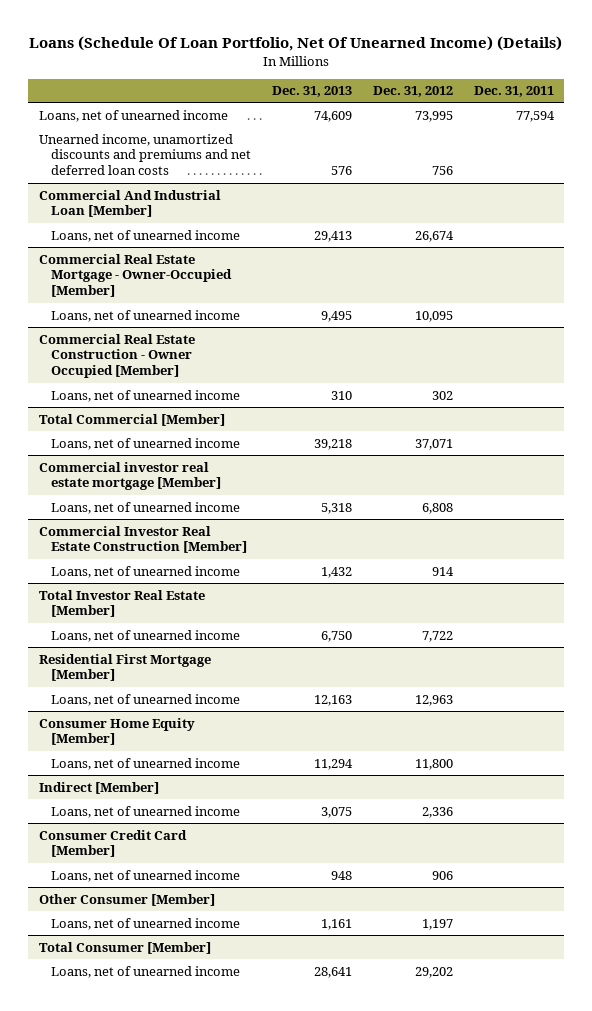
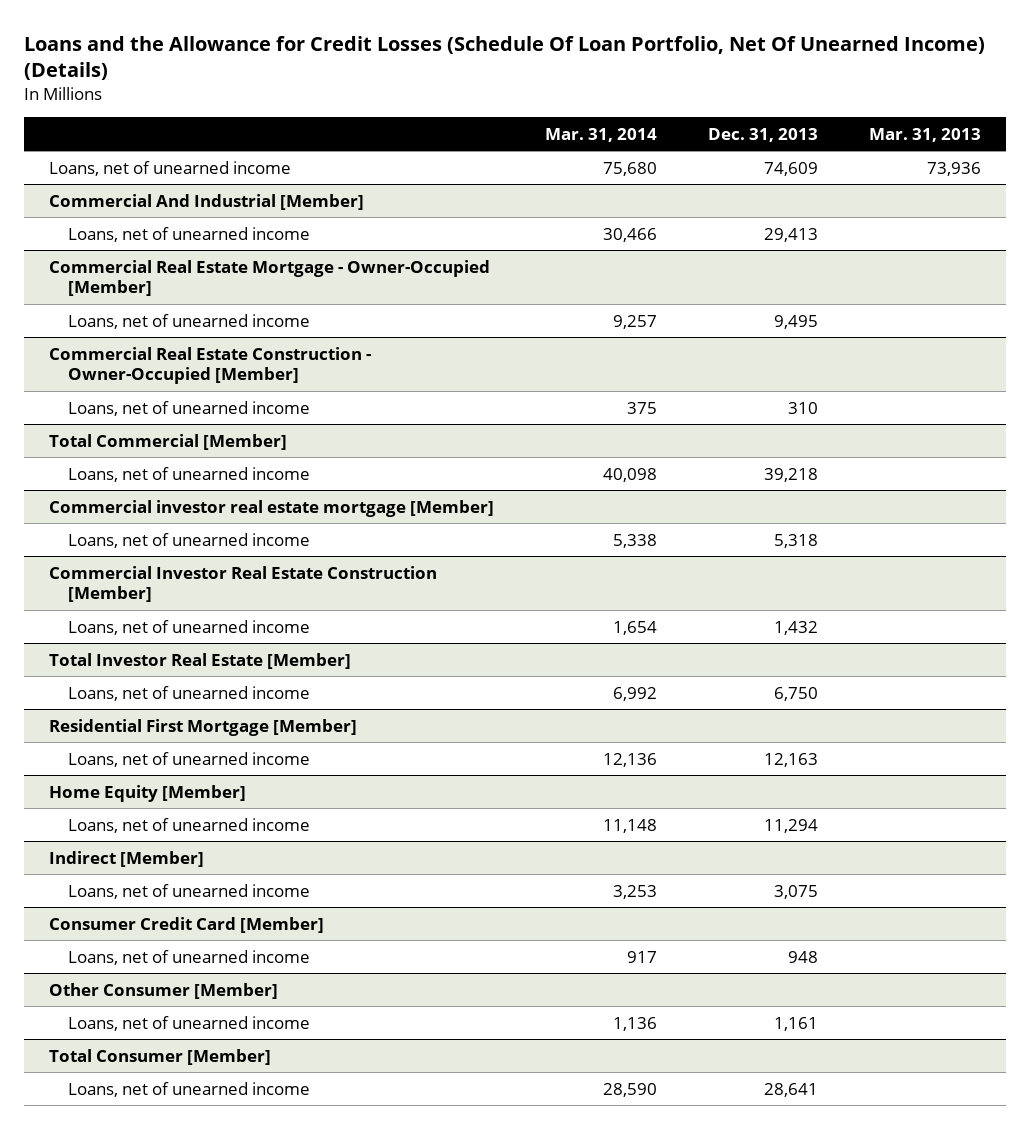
[29,36,563,52] Loans (Schedule Of Loan Portfolio, Net Of Unearned Income) (Details) -> [24,35,986,81] Loans and the Allowance for Credit Losses (Schedule Of Loan Portfolio, Net Of Unearned Income) (Details)
[372,86,453,98] Dec. 31, 2012 -> none
[473,86,554,98] Dec. 31, 2011 -> none
none -> [545,127,658,142] Mar. 31, 2014
none -> [869,127,982,142] Mar. 31, 2013
[38,133,252,176] Unearned income, unamortized discounts and premiums and net deferred loan costs -> none
[38,189,221,218] Commercial And Industrial Loan [Member] -> [49,193,365,210] Commercial And Industrial [Member]
[38,333,195,379] Commercial Real Estate Construction - Owner Occupied [Member] -> [49,346,372,385] Commercial Real Estate Construction - Owner-Occupied [Member]
[38,717,195,746] Consumer Home Equity [Member] -> [49,784,247,802] Home Equity [Member]

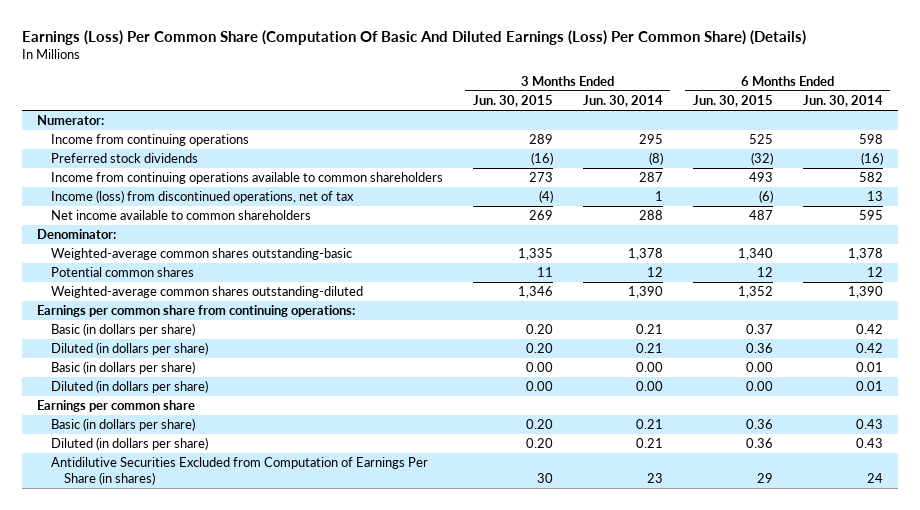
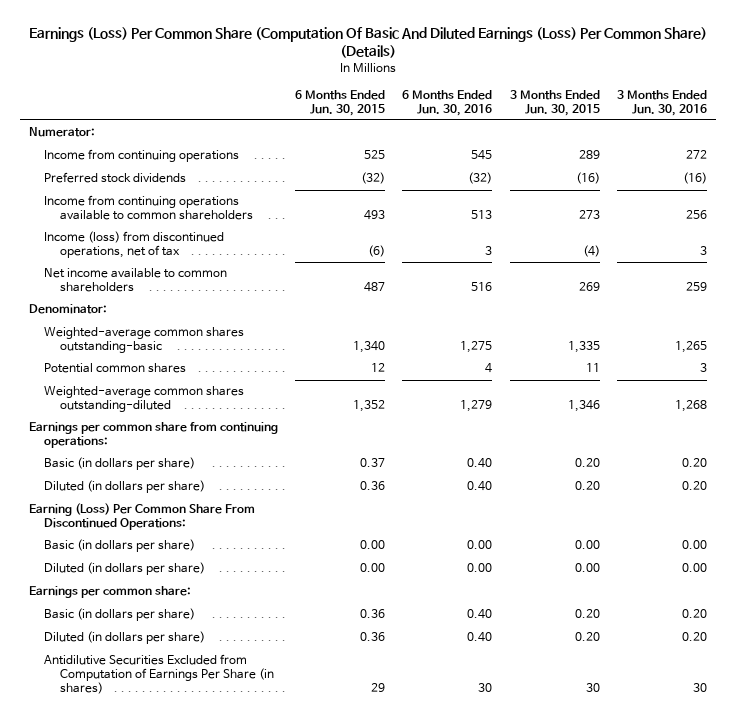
[582,95,663,108] Jun. 30, 2014 -> none
[802,95,883,108] Jun. 30, 2014 -> none
none -> [402,89,493,116] 6 Months Ended Jun. 30, 2016
none -> [617,89,708,116] 3 Months Ended Jun. 30, 2016
none -> [28,503,255,531] Earning (Loss) Per Common Share From Discontinued Operations:
[36,400,195,413] Earnings per common share -> [28,586,191,599] Earnings per common share:

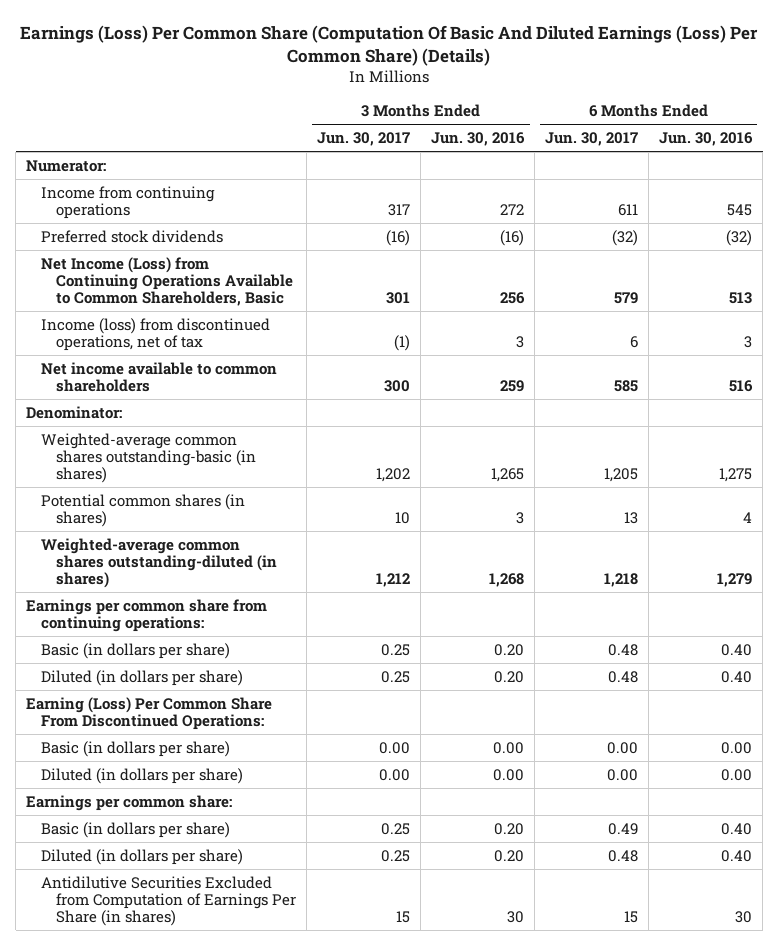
[295,89,386,116] 6 Months Ended Jun. 30, 2015 -> none
[509,89,600,116] 3 Months Ended Jun. 30, 2015 -> none
none -> [317,131,411,146] Jun. 30, 2017
none -> [545,131,639,146] Jun. 30, 2017
[44,195,253,221] Income from continuing operations available to common shareholders -> [41,256,294,307] Net Income (Loss) from Continuing Operations Available to Common Shareholders, Basic
[44,327,245,354] Weighted-average common shares outstanding-basic -> [41,432,257,484] Weighted-average common shares outstanding-basic (in shares)
[44,363,187,374] Potential common shares -> [41,493,246,528] Potential common shares (in shares)
[44,386,245,413] Weighted-average common shares outstanding-diluted -> [41,537,278,589] Weighted-average common shares outstanding-diluted (in shares)

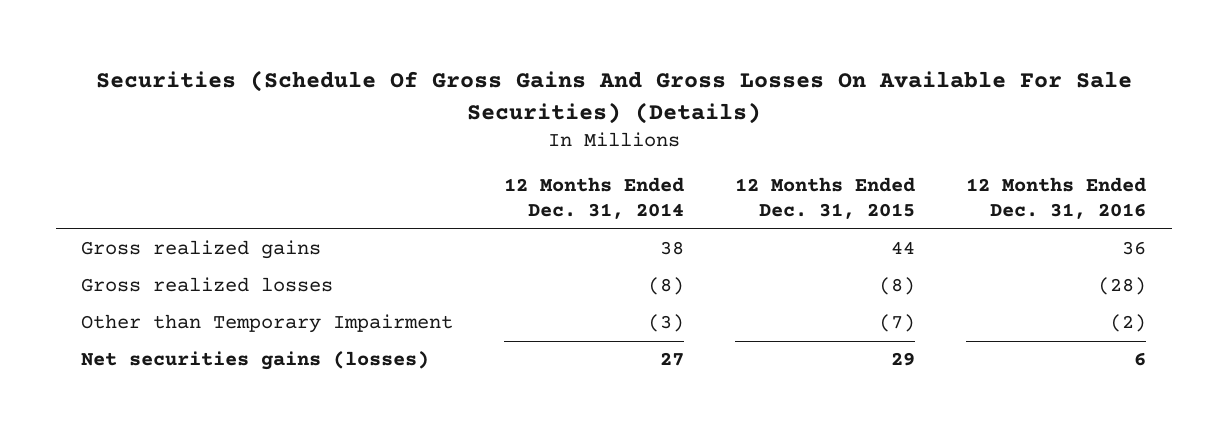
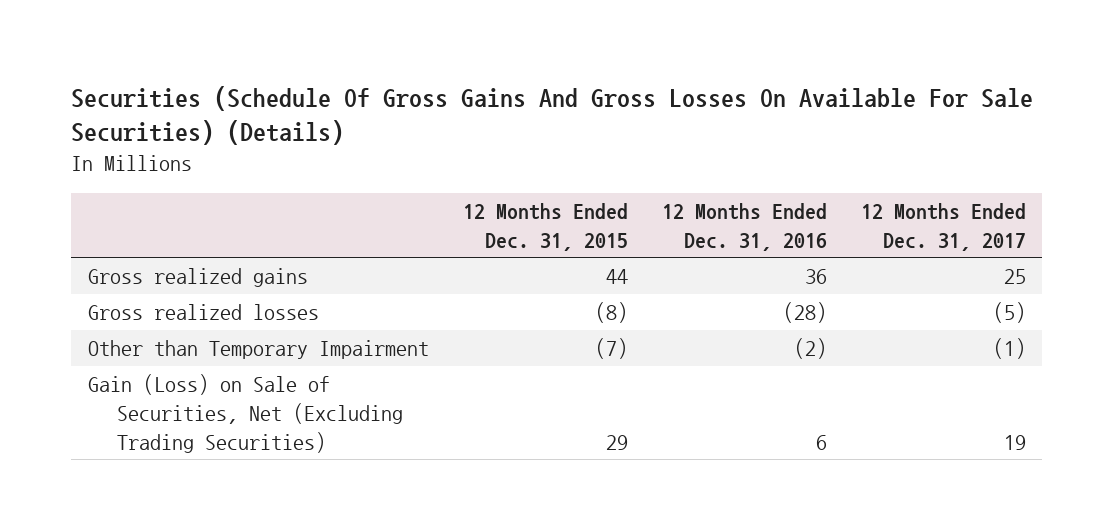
[504,176,685,220] 12 Months Ended Dec. 31, 2014 -> none
none -> [860,202,1026,251] 12 Months Ended Dec. 31, 2017
[81,351,430,371] Net securities gains (losses) -> [88,374,404,453] Gain (Loss) on Sale of Securities, Net (Excluding Trading Securities)

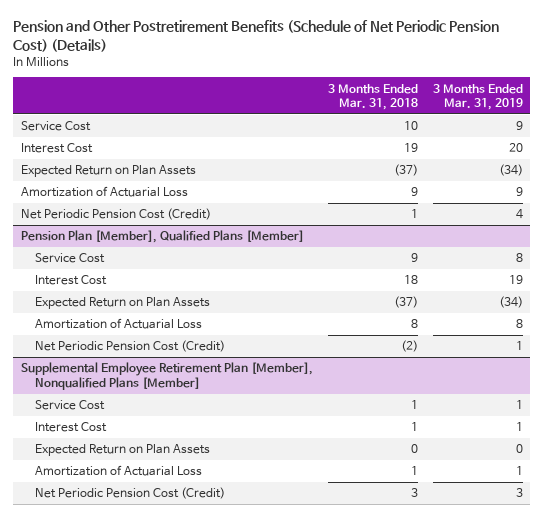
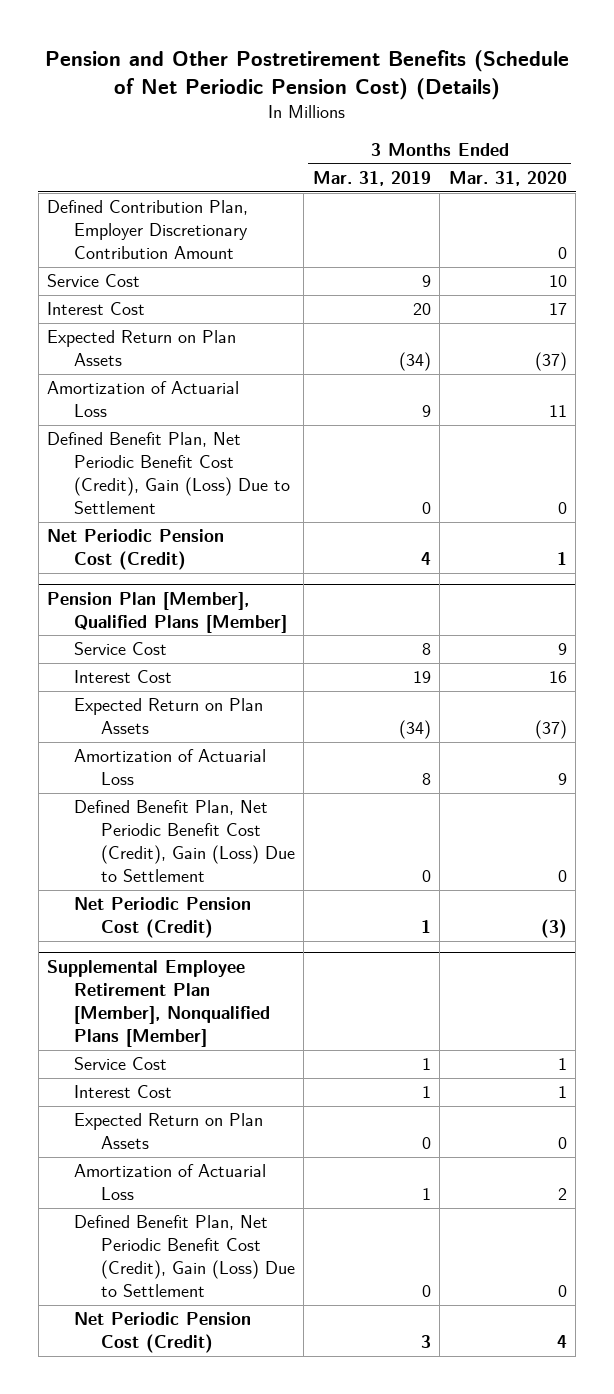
[327,83,418,111] 3 Months Ended Mar. 31, 2018 -> none
none -> [448,170,567,186] Mar. 31, 2020
none -> [47,200,249,260] Defined Contribution Plan, Employer Discretionary Contribution Amount
none -> [47,432,290,515] Defined Benefit Plan, Net Periodic Benefit Cost (Credit), Gain (Loss) Due to Settlement
none -> [73,800,295,883] Defined Benefit Plan, Net Periodic Benefit Cost (Credit), Gain (Loss) Due to Settlement
none -> [73,1215,295,1298] Defined Benefit Plan, Net Periodic Benefit Cost (Credit), Gain (Loss) Due to Settlement

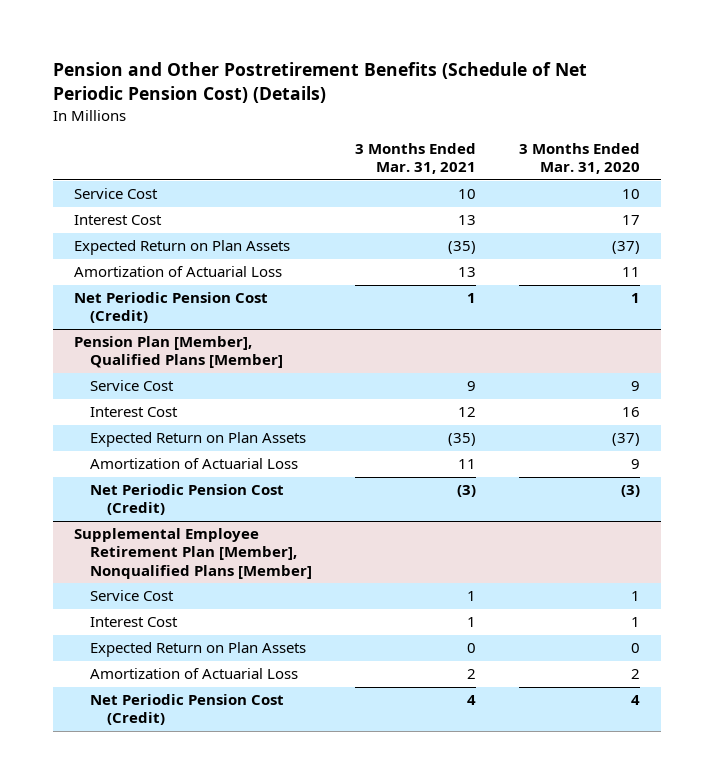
[312,170,431,186] Mar. 31, 2019 -> none
none -> [355,142,477,175] 3 Months Ended Mar. 31, 2021
[47,200,249,260] Defined Contribution Plan, Employer Discretionary Contribution Amount -> none
[47,432,290,515] Defined Benefit Plan, Net Periodic Benefit Cost (Credit), Gain (Loss) Due to Settlement -> none
[73,800,295,883] Defined Benefit Plan, Net Periodic Benefit Cost (Credit), Gain (Loss) Due to Settlement -> none
[73,1215,295,1298] Defined Benefit Plan, Net Periodic Benefit Cost (Credit), Gain (Loss) Due to Settlement -> none

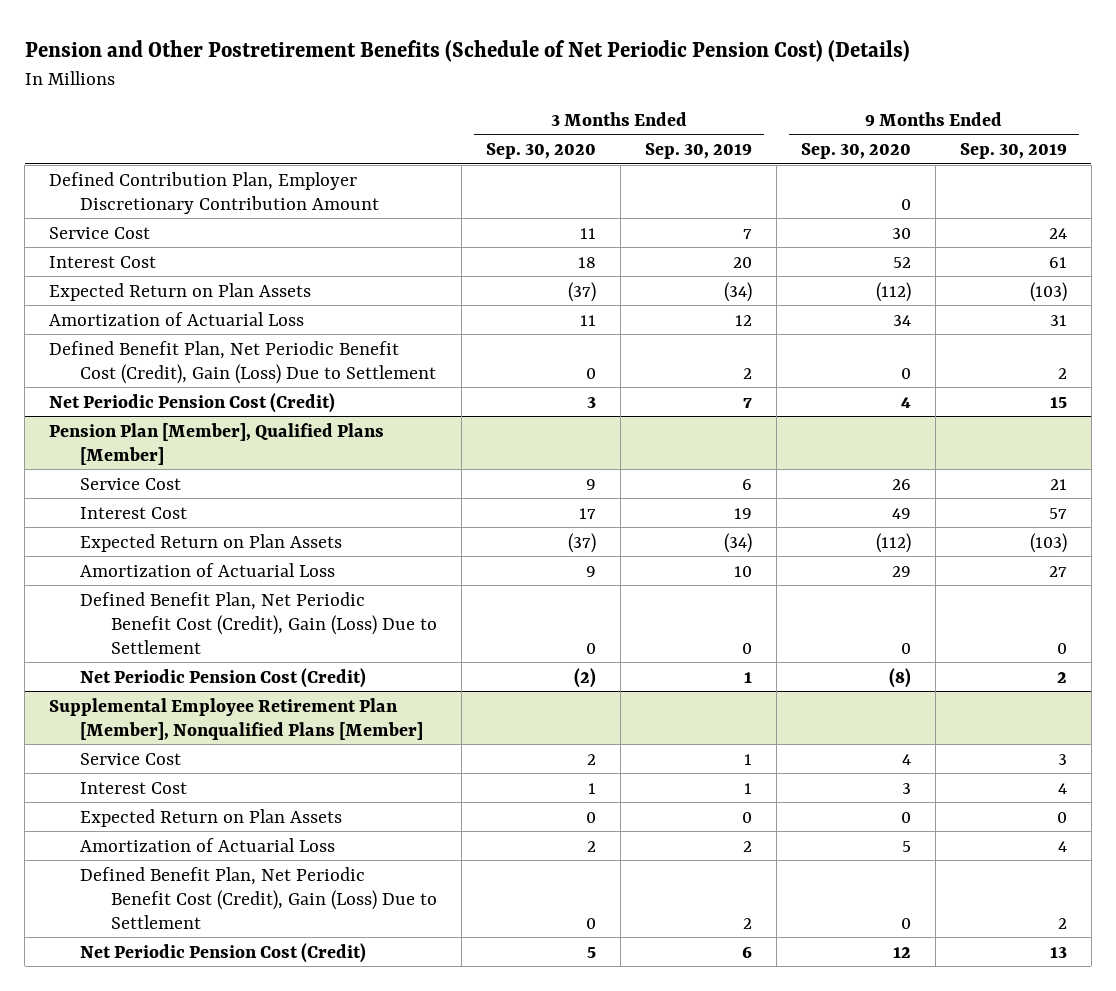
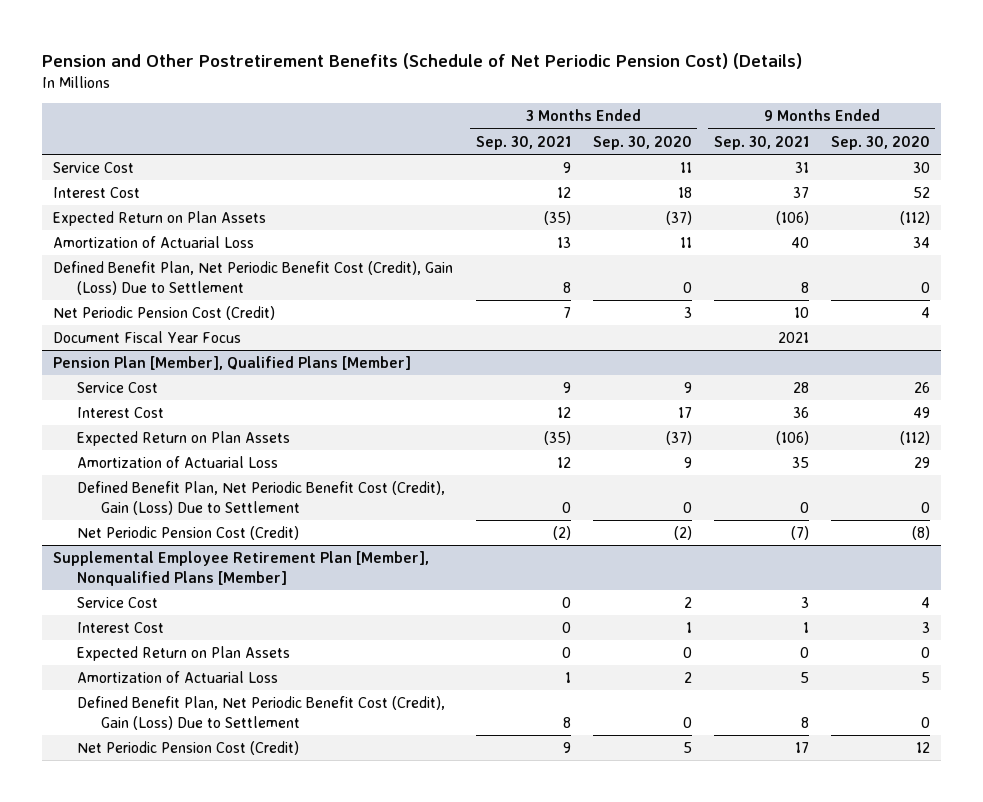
[645,142,753,159] Sep. 30, 2019 -> none
[959,142,1067,159] Sep. 30, 2019 -> none
none -> [475,135,571,150] Sep. 30, 2021
none -> [713,135,809,150] Sep. 30, 2021
[49,171,380,214] Defined Contribution Plan, Employer Discretionary Contribution Amount -> none
none -> [53,331,242,344] Document Fiscal Year Focus

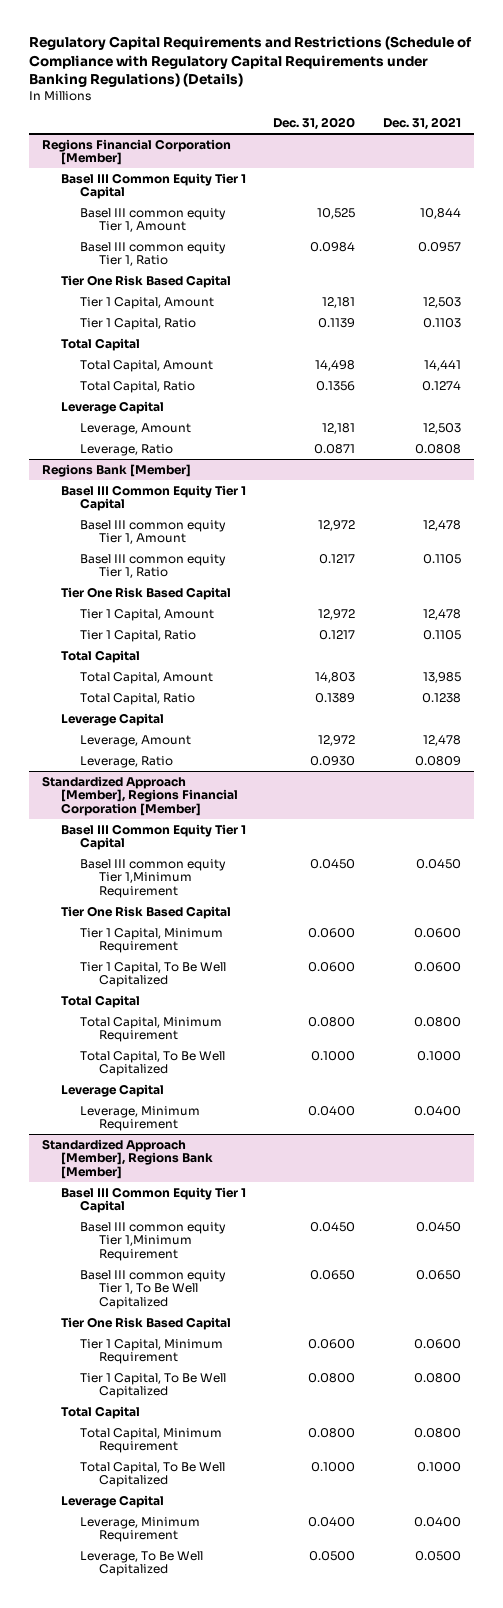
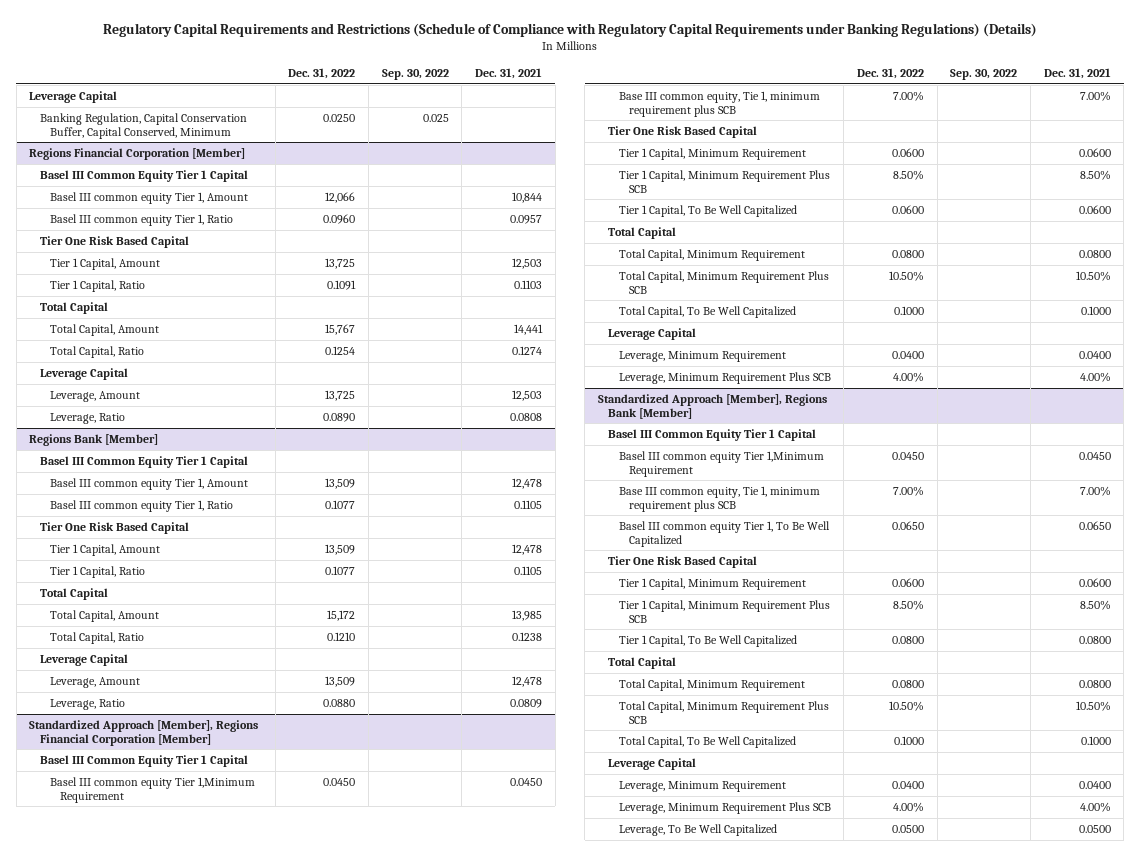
[273,117,356,131] Dec. 31, 2020 -> none
none -> [288,68,356,80] Dec. 31, 2022
none -> [381,69,449,81] Sep. 30, 2022
none -> [29,90,118,103] Leverage Capital
none -> [39,112,247,139] Banking Regulation, Capital Conservation Buffer, Capital Conserved, Minimum
none -> [618,90,820,117] Base III common equity, Tie 1, minimum requirement plus SCB
none -> [618,169,830,193] Tier 1 Capital, Minimum Requirement Plus SCB
none -> [618,270,829,294] Total Capital, Minimum Requirement Plus SCB
none -> [618,371,831,384] Leverage, Minimum Requirement Plus SCB
none -> [618,485,820,512] Base III common equity, Tie 1, minimum requirement plus SCB
none -> [618,599,830,623] Tier 1 Capital, Minimum Requirement Plus SCB
none -> [618,700,829,724] Total Capital, Minimum Requirement Plus SCB
none -> [618,801,831,814] Leverage, Minimum Requirement Plus SCB

